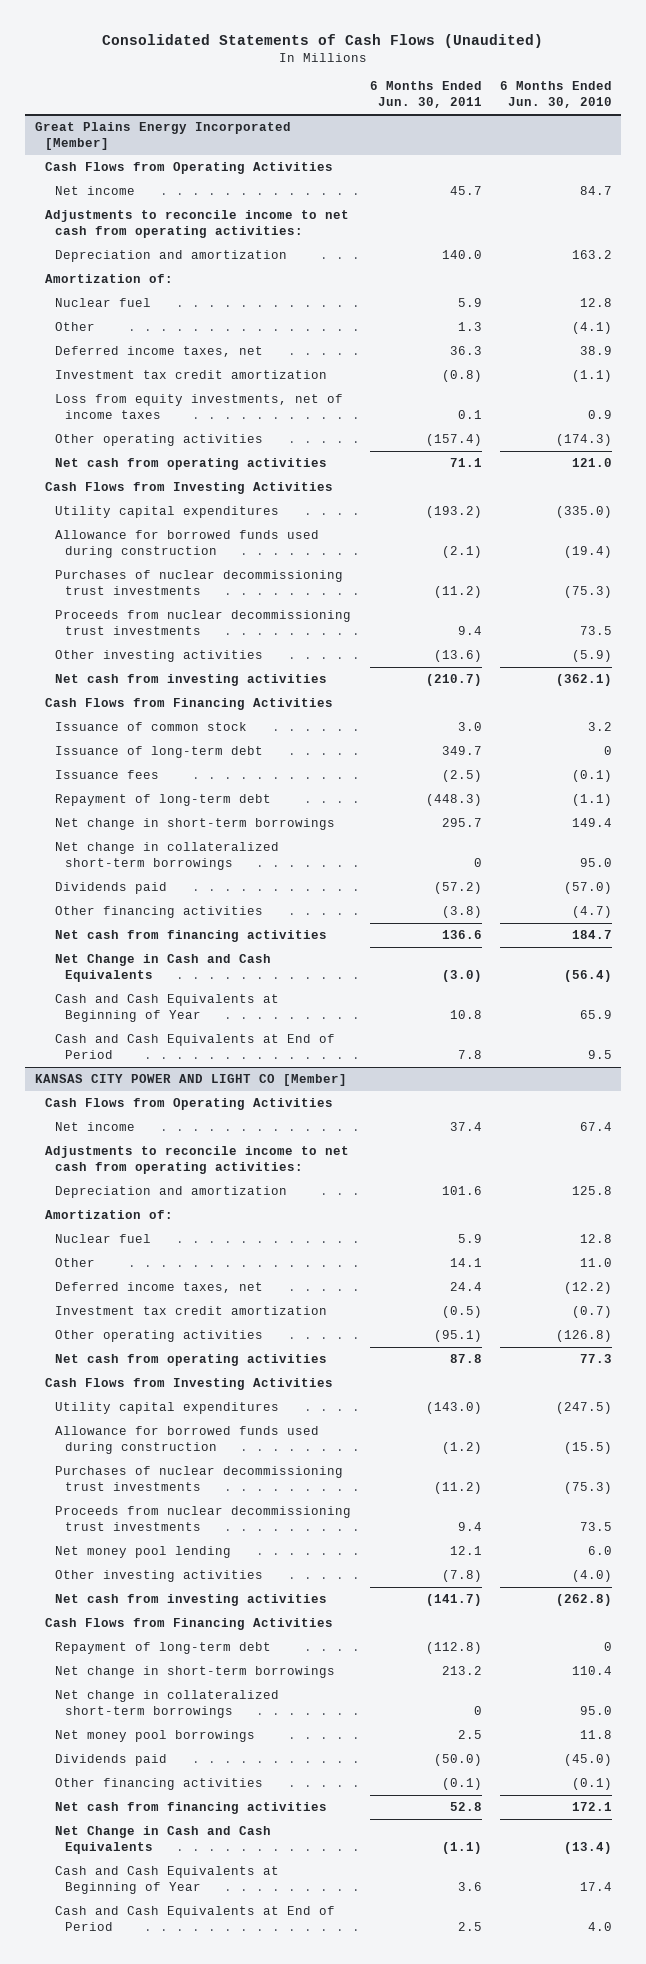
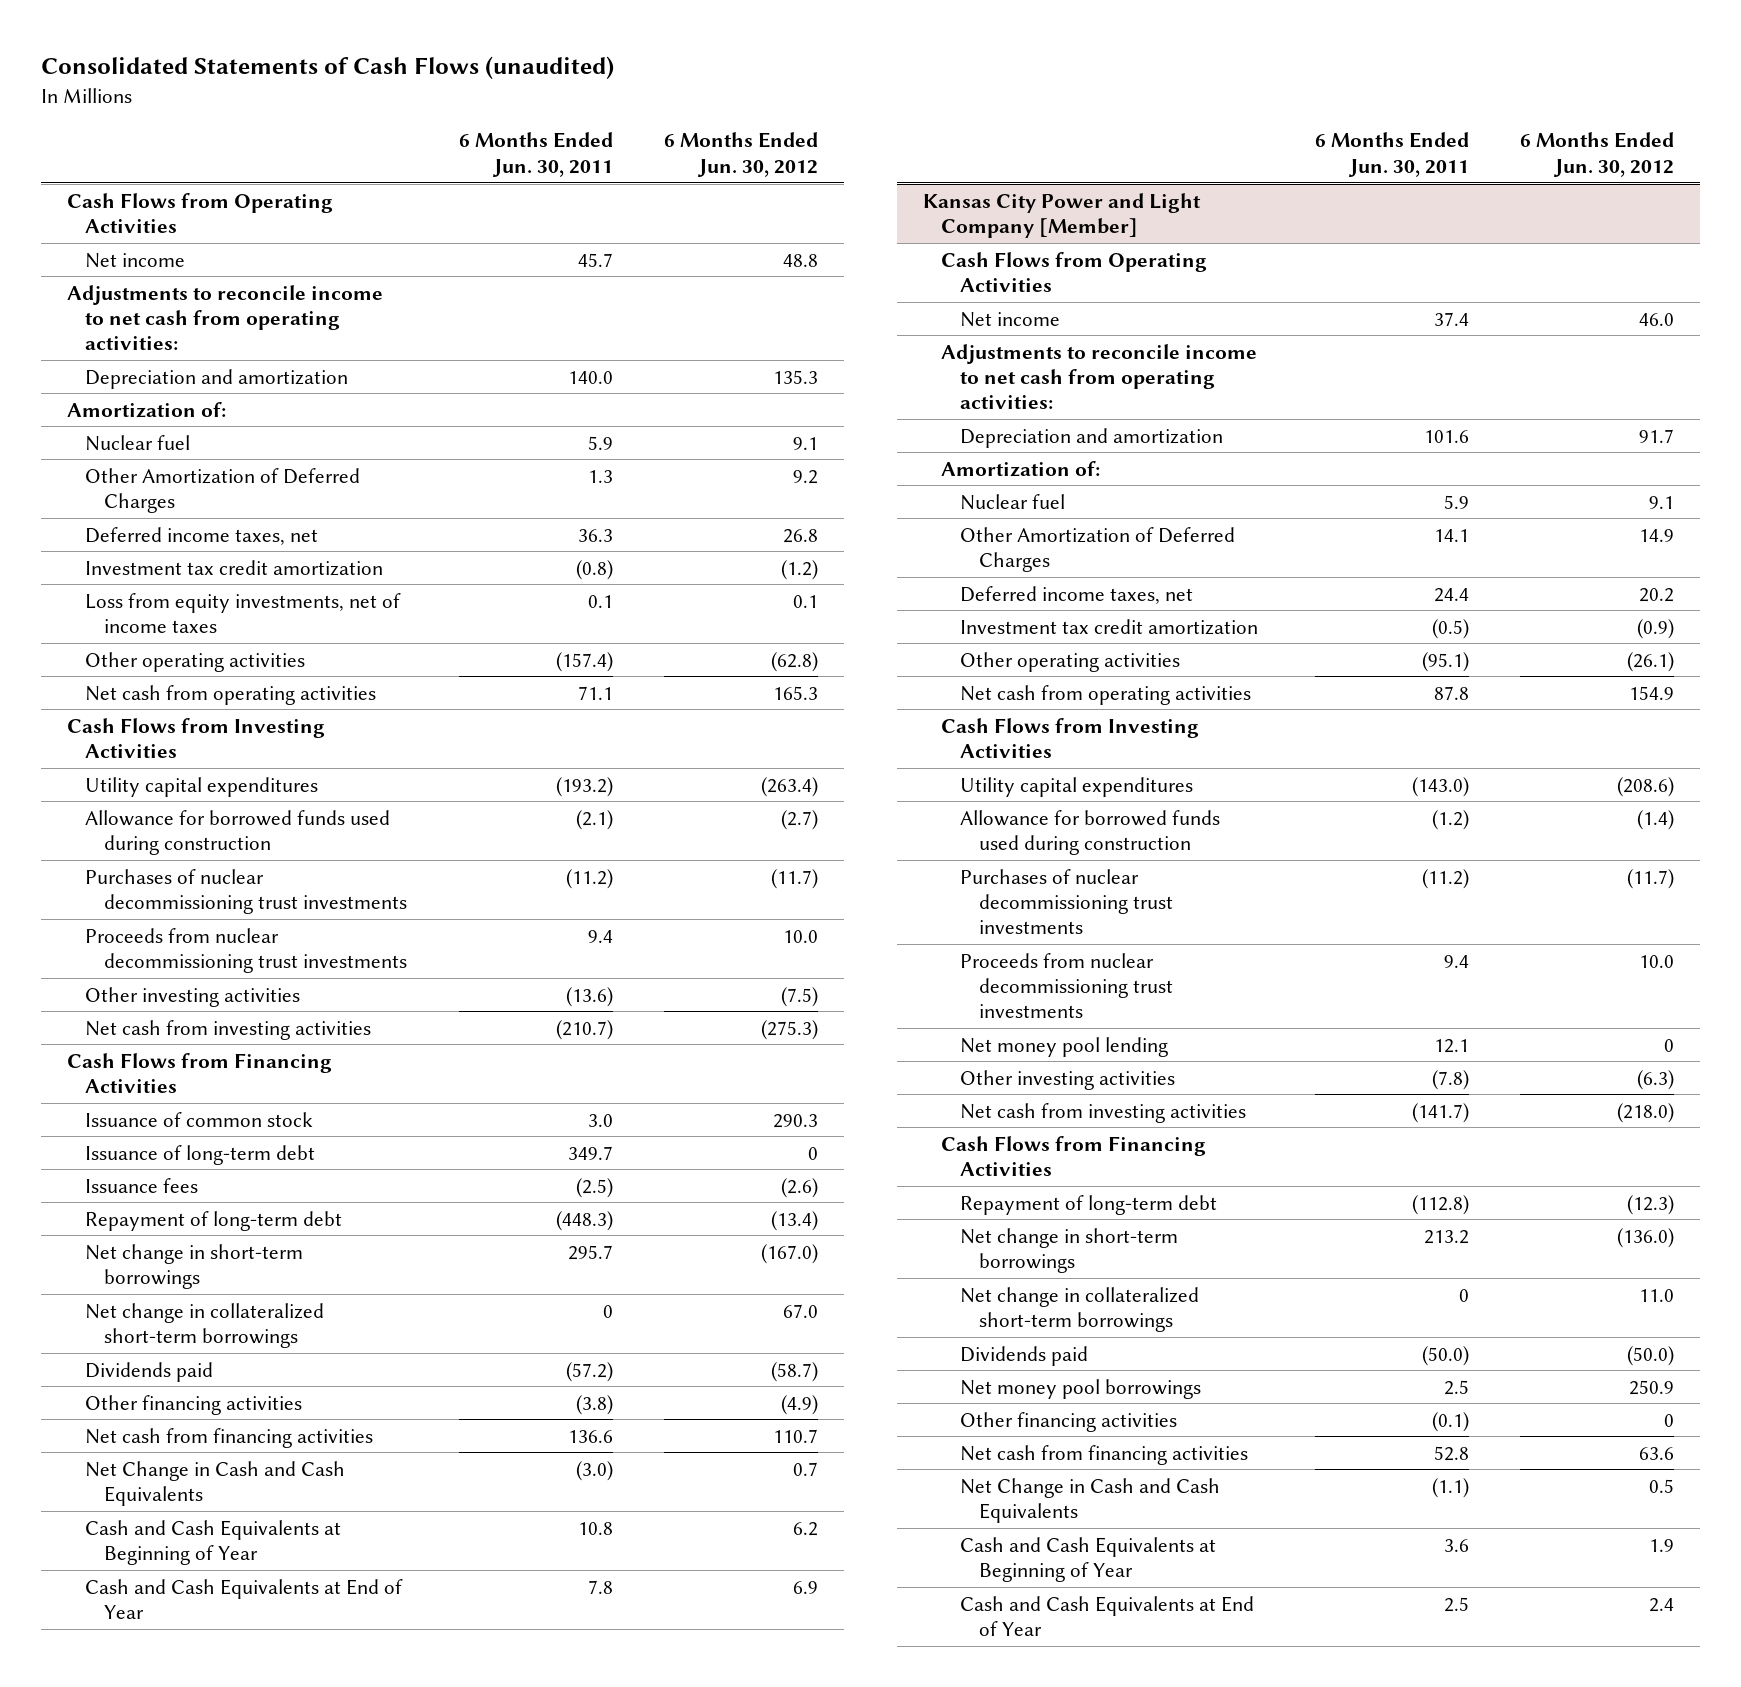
[102,33,544,48] Consolidated Statements of Cash Flows (Unaudited) -> [40,55,614,79] Consolidated Statements of Cash Flows (unaudited)
[499,81,612,109] 6 Months Ended Jun. 30, 2010 -> none
none -> [664,132,819,177] 6 Months Ended Jun. 30, 2012
[34,122,291,151] Great Plains Energy Incorporated [Member] -> none
[55,322,96,332] Other -> none
none -> [85,467,361,514] Other Amortization of Deferred Charges
[55,1034,336,1060] Cash and Cash Equivalents at End of Period -> [85,1578,404,1620] Cash and Cash Equivalents at End of Year
[34,1074,347,1087] KANSAS CITY POWER AND LIGHT CO [Member] -> [922,192,1201,239] Kansas City Power and Light Company [Member]
[55,1258,96,1268] Other -> [959,526,1235,573] Other Amortization of Deferred Charges
[55,1730,256,1743] Net money pool borrowings -> none
none -> [959,1378,1201,1399] Net money pool borrowings
[55,1906,336,1932] Cash and Cash Equivalents at End of Period -> [959,1595,1254,1637] Cash and Cash Equivalents at End of Year

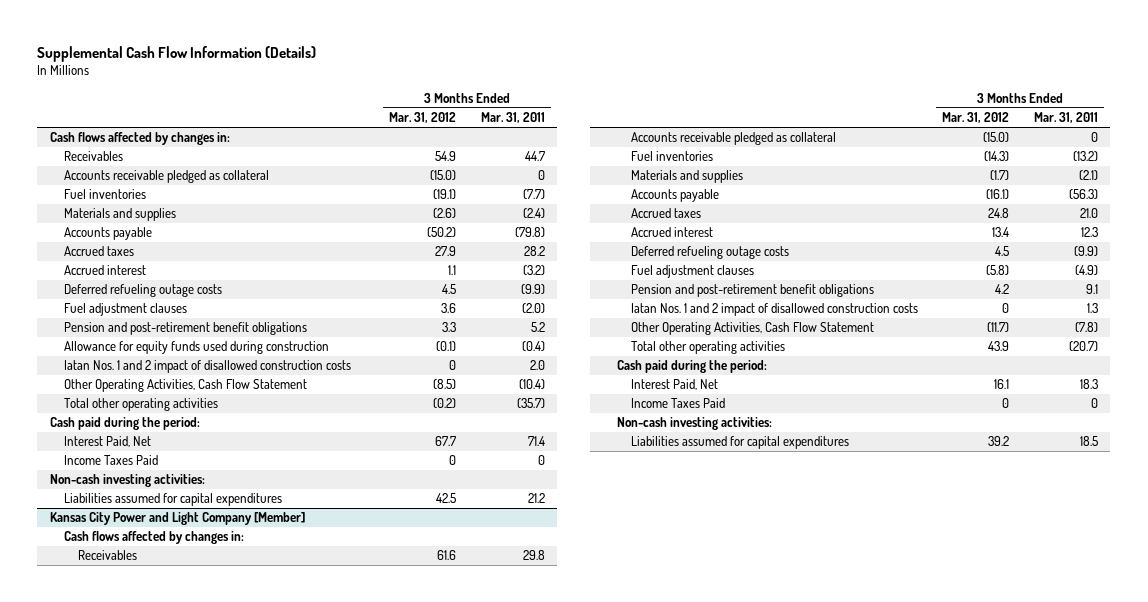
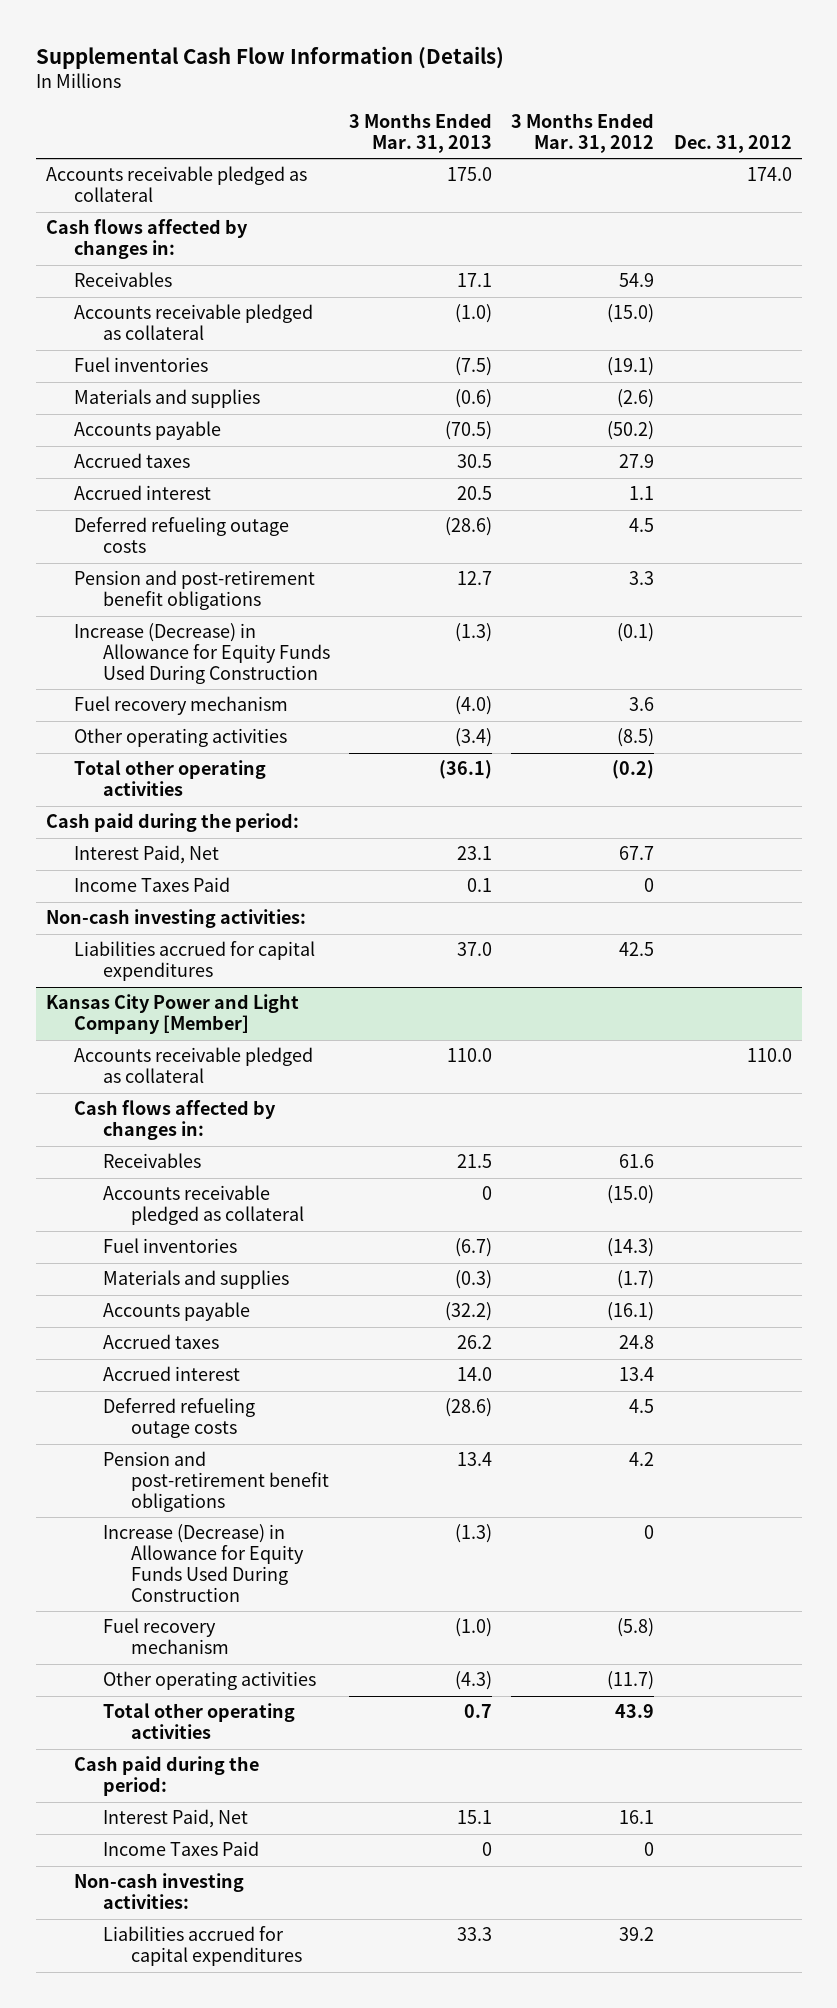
[481,112,546,124] Mar. 31, 2011 -> none
none -> [349,113,493,153] 3 Months Ended Mar. 31, 2013
none -> [673,134,792,153] Dec. 31, 2012
none -> [45,166,307,203] Accounts receivable pledged as collateral
[63,303,187,317] Fuel adjustment clauses -> none
[63,360,351,374] Iatan Nos. 1 and 2 impact of disallowed construction costs -> none
[63,341,329,355] Allowance for equity funds used during construction -> [74,623,330,685] Increase (Decrease) in Allowance for Equity Funds Used During Construction
none -> [74,696,289,716] Fuel recovery mechanism
[63,379,307,393] Other Operating Activities, Cash Flow Statement -> [74,728,288,748] Other operating activities
[63,493,282,507] Liabilities assumed for capital expenditures -> [74,941,316,982] Liabilities accrued for capital expenditures
none -> [74,1047,314,1084] Accounts receivable pledged as collateral
[630,265,754,279] Fuel adjustment clauses -> none
[630,303,918,317] Iatan Nos. 1 and 2 impact of disallowed construction costs -> none
none -> [102,1524,305,1602] Increase (Decrease) in Allowance for Equity Funds Used During Construction
none -> [102,1618,230,1655] Fuel recovery mechanism
[630,322,874,336] Other Operating Activities, Cash Flow Statement -> [102,1671,316,1691] Other operating activities
[630,436,849,450] Liabilities assumed for capital expenditures -> [102,1926,303,1967] Liabilities accrued for capital expenditures

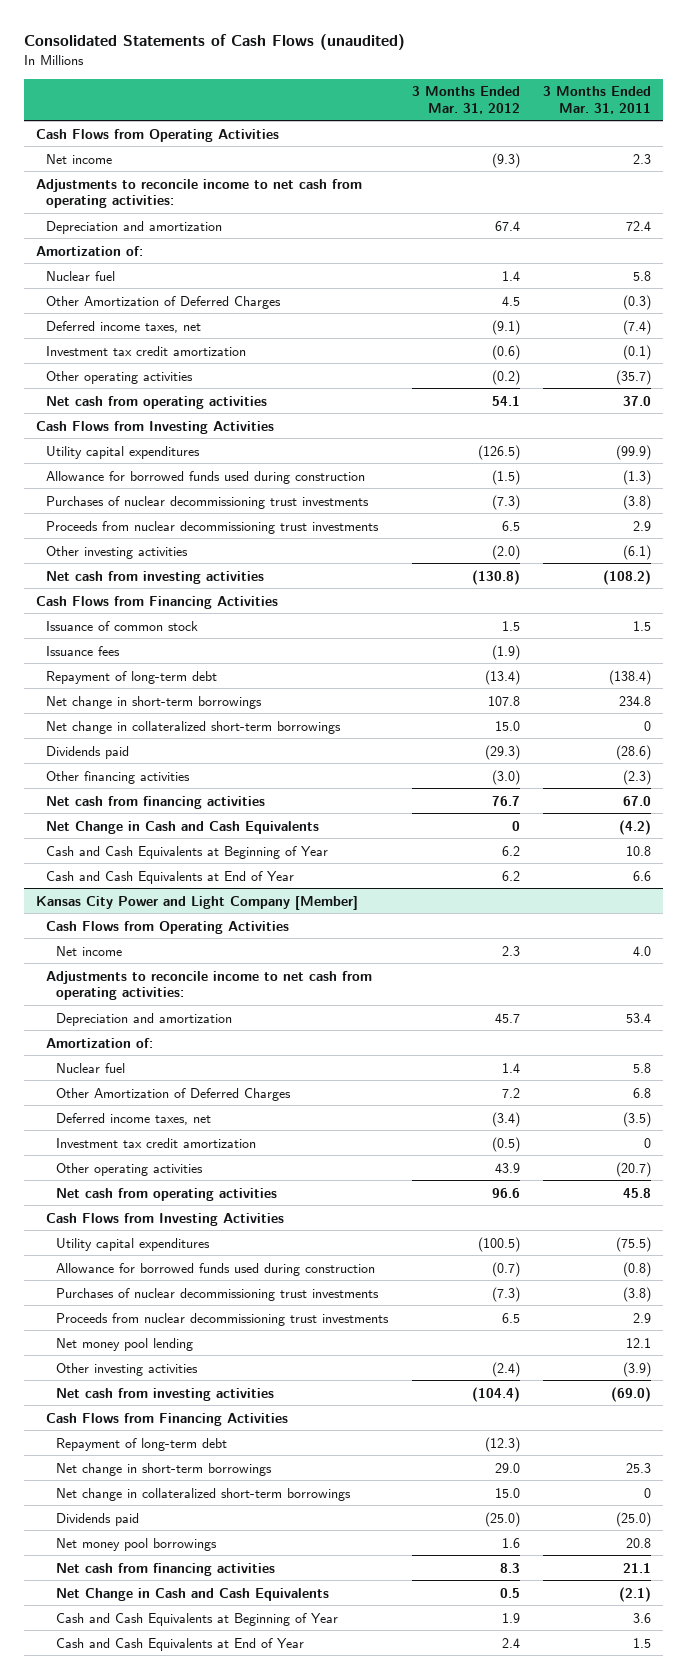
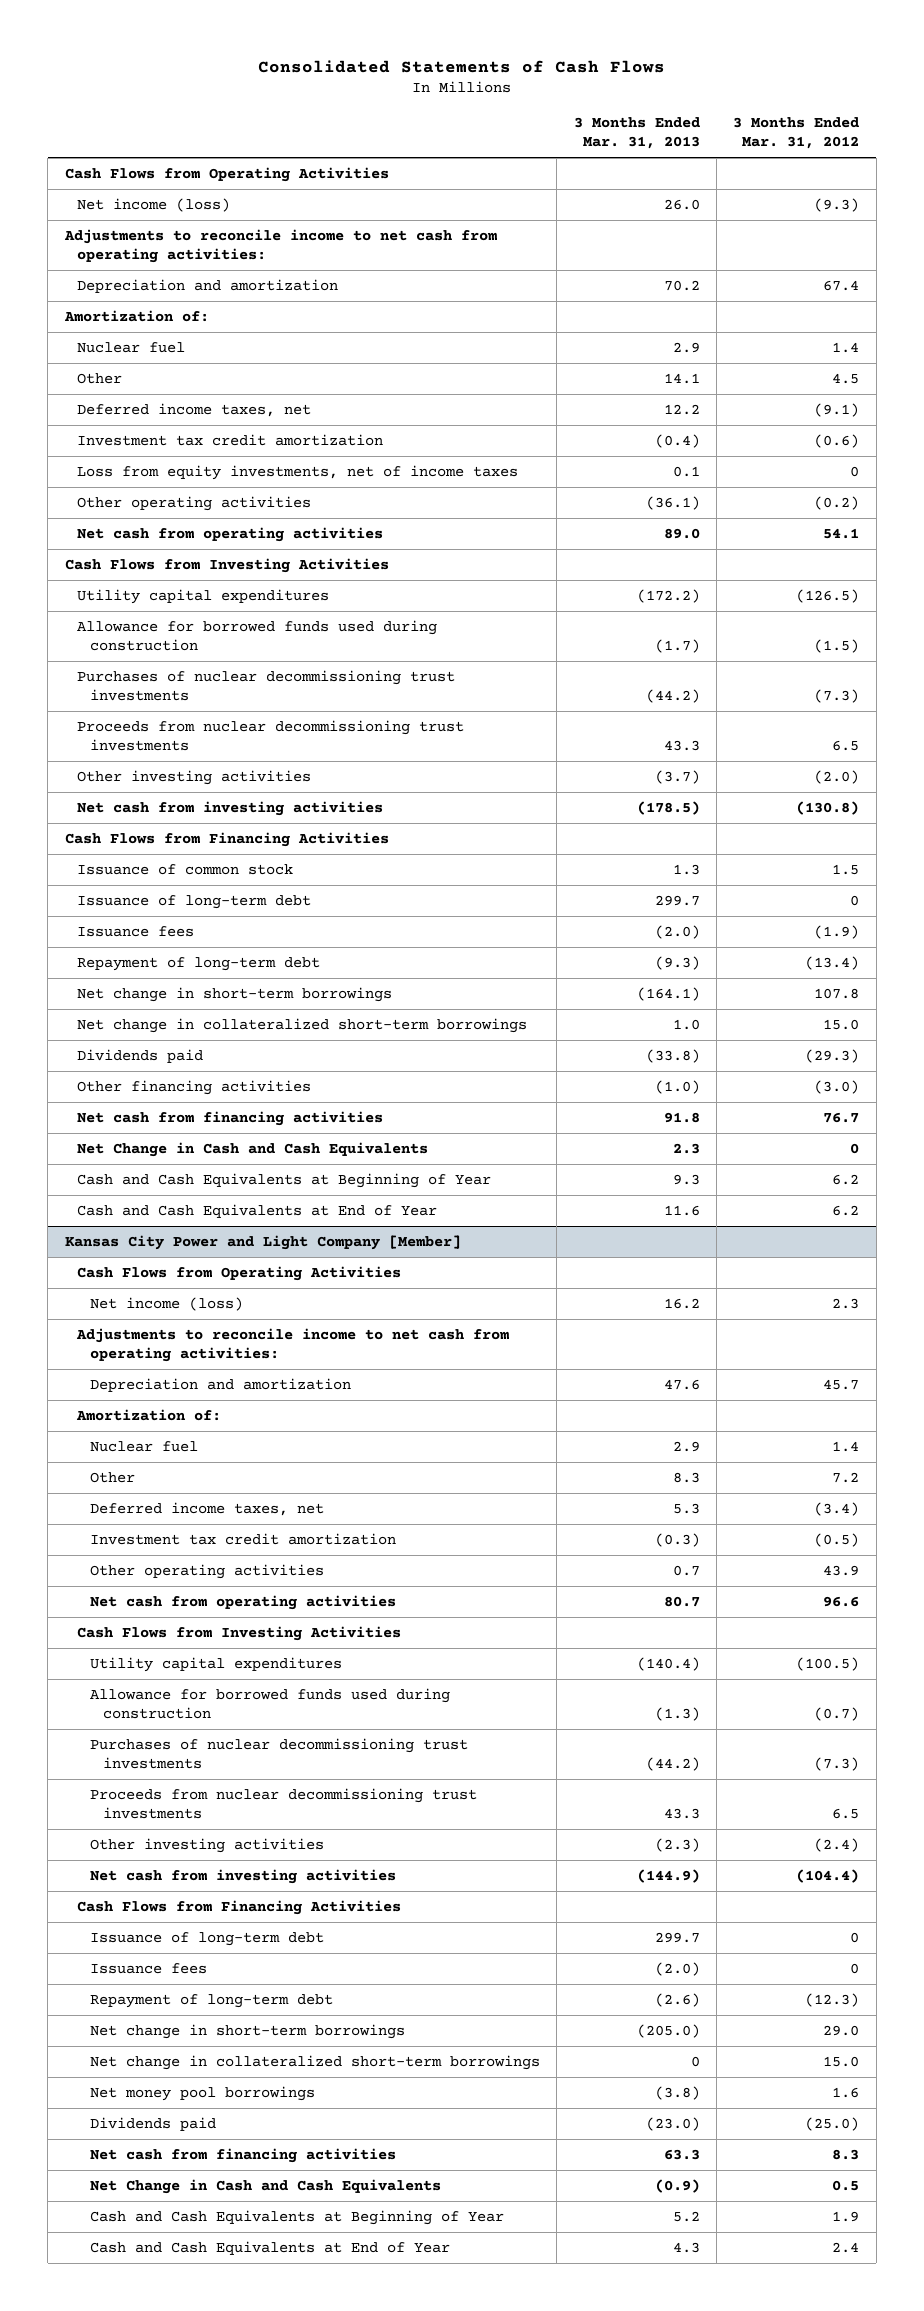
[24,33,406,50] Consolidated Statements of Cash Flows (unaudited) -> [257,59,665,73] Consolidated Statements of Cash Flows
[542,86,651,114] 3 Months Ended Mar. 31, 2011 -> none
none -> [573,117,700,150] 3 Months Ended Mar. 31, 2013
[46,153,113,164] Net income -> [77,197,231,212] Net income (loss)
[46,295,282,309] Other Amortization of Deferred Charges -> [77,372,123,384] Other
none -> [77,464,519,480] Loss from equity investments, net of income taxes
none -> [77,894,312,909] Issuance of long-term debt
[56,945,123,956] Net income -> [89,1296,243,1311] Net income (loss)
[56,1087,292,1101] Other Amortization of Deferred Charges -> [89,1471,135,1483] Other
[56,1337,194,1351] Net money pool lending -> none
none -> [89,1931,324,1946] Issuance of long-term debt
none -> [89,1962,207,1974] Issuance fees
[56,1512,140,1526] Dividends paid -> [89,2116,216,2131] Dividends paid

